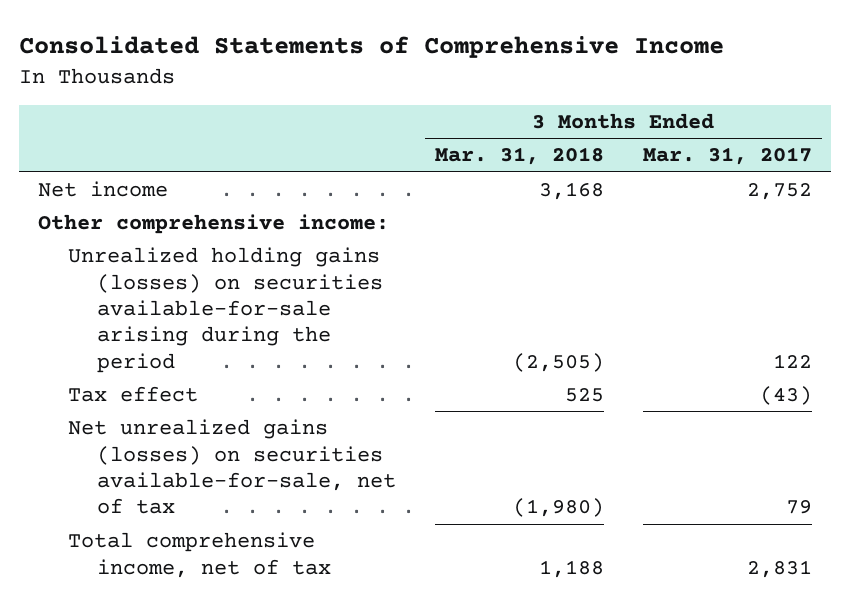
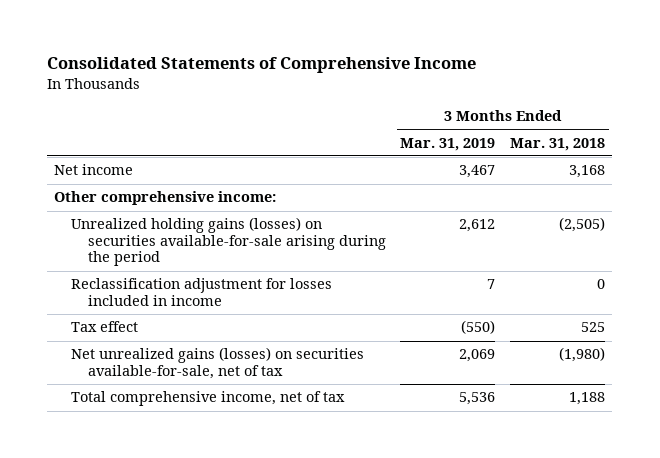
[642,147,812,166] Mar. 31, 2017 -> none
none -> [400,137,496,151] Mar. 31, 2019
none -> [71,278,333,306] Reclassification adjustment for losses included in income

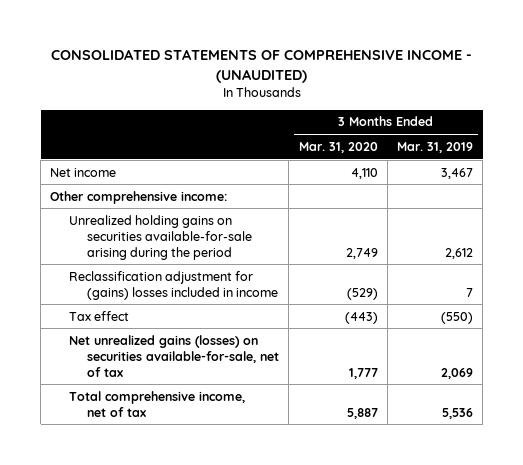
[47,57,477,74] Consolidated Statements of Comprehensive Income -> [50,49,472,83] CONSOLIDATED STATEMENTS OF COMPREHENSIVE INCOME - (UNAUDITED)
[510,137,606,151] Mar. 31, 2018 -> none
none -> [298,141,378,153] Mar. 31, 2020
[71,217,386,267] Unrealized holding gains (losses) on securities available-for-sale arising during the period -> [68,214,253,260] Unrealized holding gains on securities available-for-sale arising during the period
[71,278,333,306] Reclassification adjustment for losses included in income -> [68,270,279,300] Reclassification adjustment for (gains) losses included in income

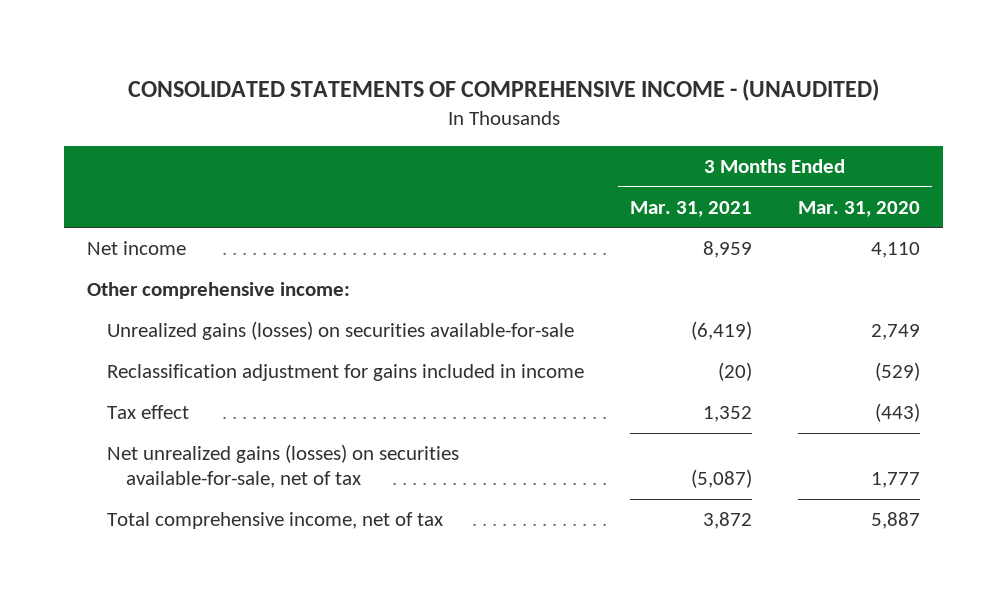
[396,141,473,153] Mar. 31, 2019 -> none
none -> [630,200,753,217] Mar. 31, 2021
[68,214,253,260] Unrealized holding gains on securities available-for-sale arising during the period -> [106,321,574,341] Unrealized gains (losses) on securities available-for-sale
[68,270,279,300] Reclassification adjustment for (gains) losses included in income -> [106,364,584,382] Reclassification adjustment for gains included in income

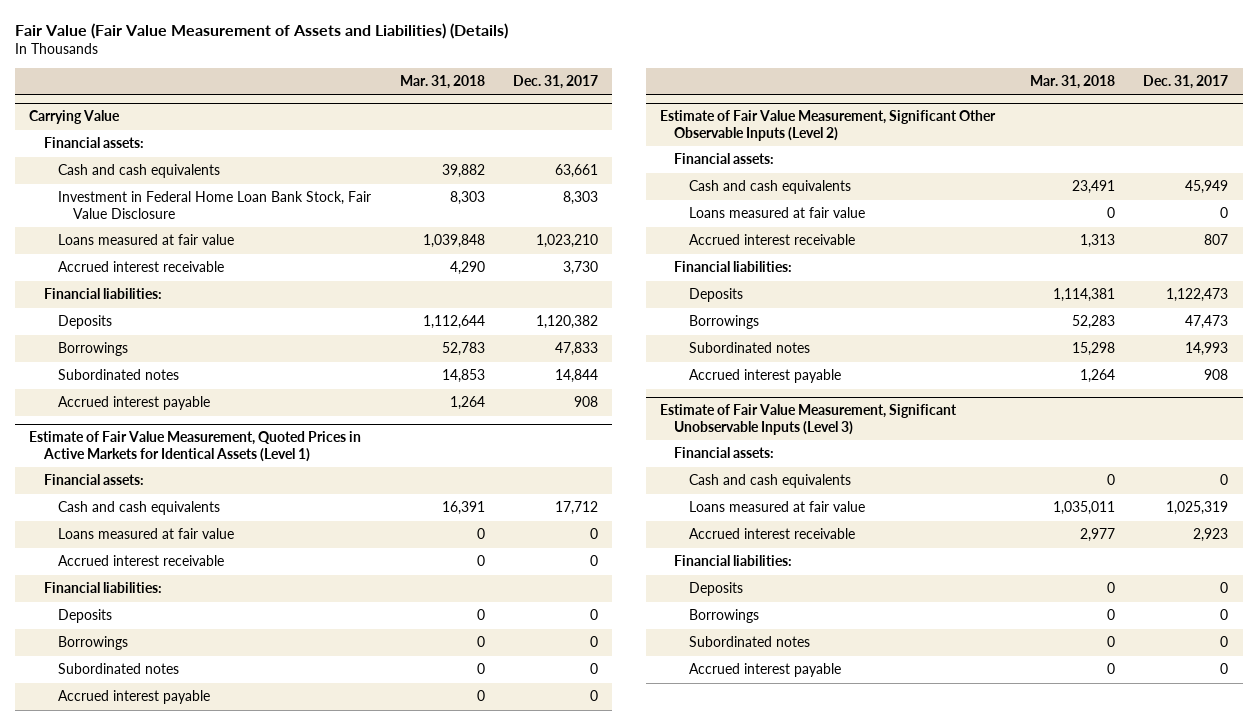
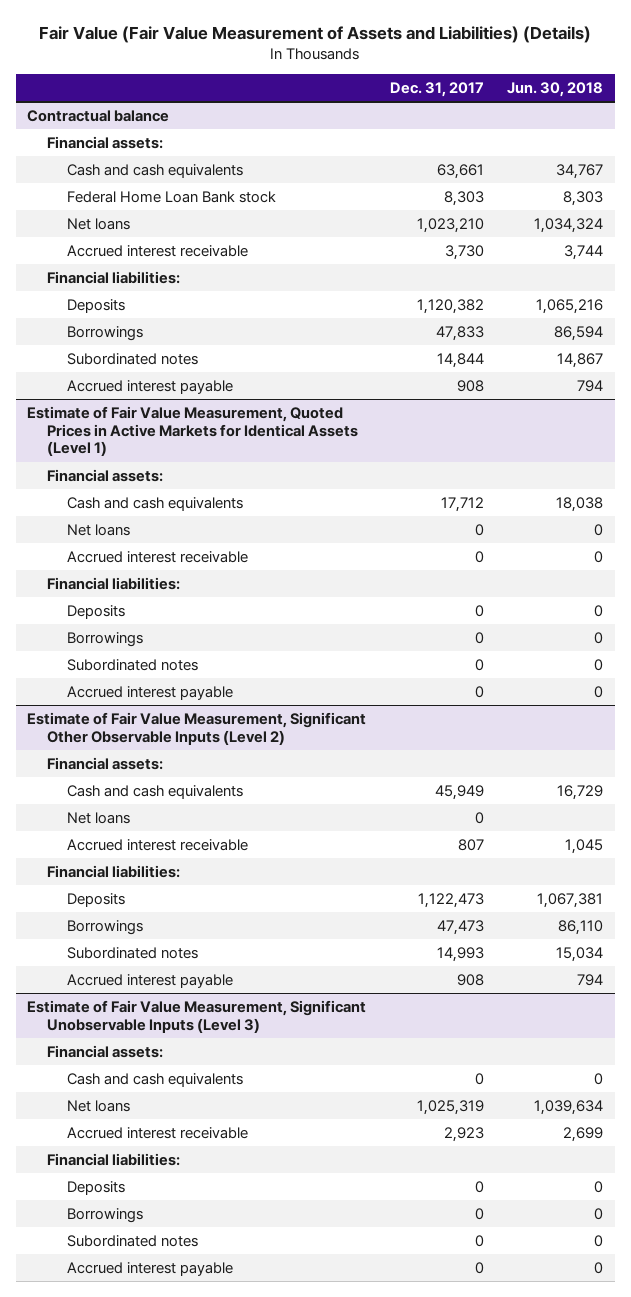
[399,74,485,89] Mar. 31, 2018 -> none
none -> [507,81,604,97] Jun. 30, 2018
[28,110,120,125] Carrying Value -> [27,109,170,122] Contractual balance
[58,191,372,219] Investment in Federal Home Loan Bank Stock, Fair Value Disclosure -> [66,190,276,203] Federal Home Loan Bank stock
[58,234,235,246] Loans measured at fair value -> [66,217,130,230] Net loans
[58,528,235,540] Loans measured at fair value -> [66,523,130,536] Net loans
[689,207,866,219] Loans measured at fair value -> [66,811,130,824] Net loans
[689,501,866,513] Loans measured at fair value -> [66,1099,130,1112] Net loans

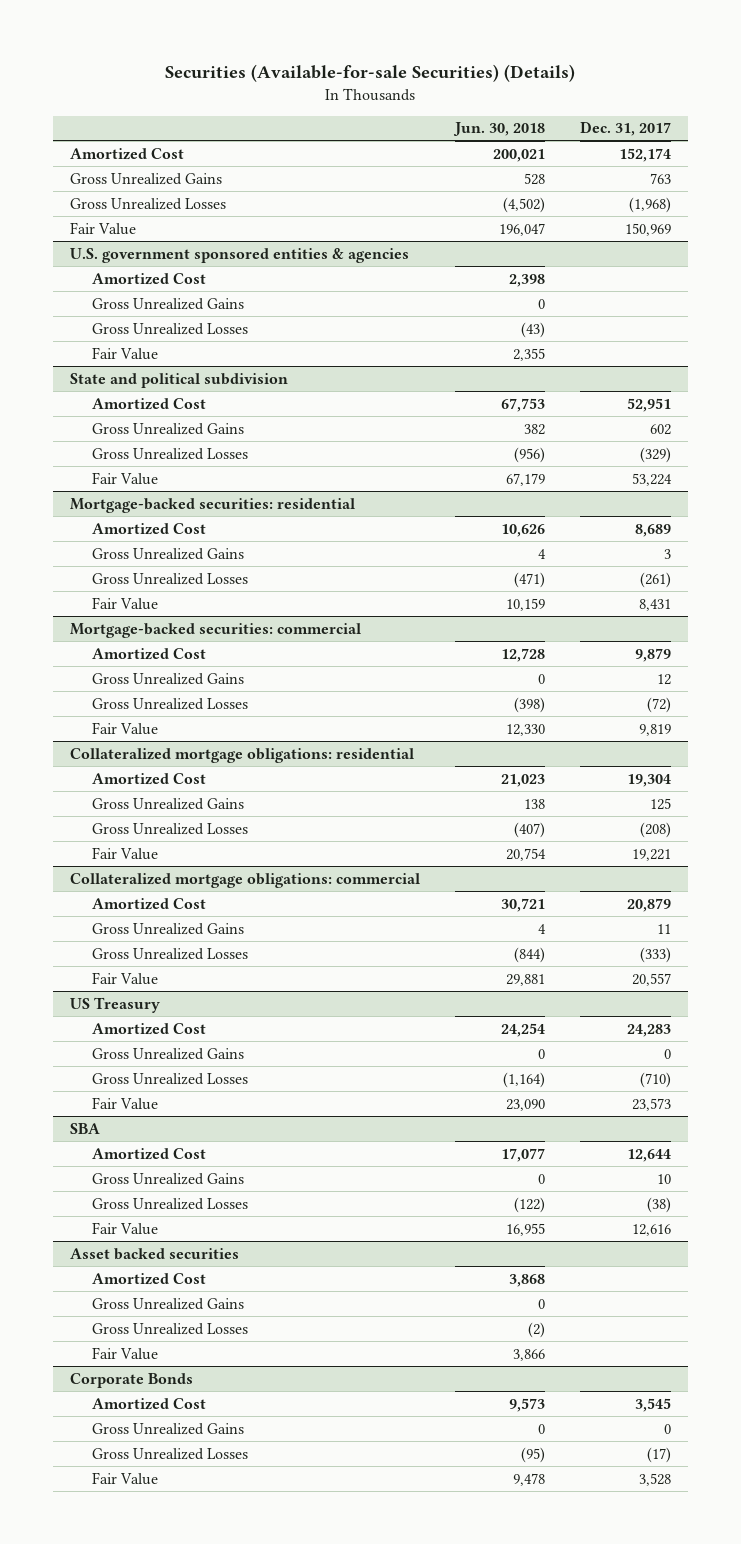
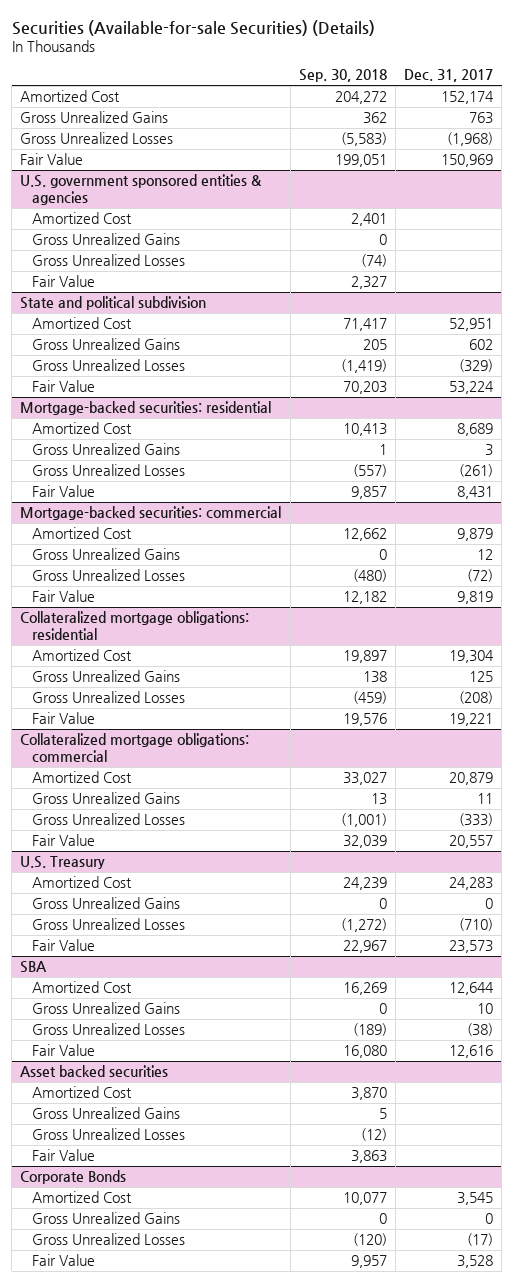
[452,122,545,137] Jun. 30, 2018 -> none
none -> [298,69,387,83] Sep. 30, 2018
[70,996,161,1013] US Treasury -> [20,856,106,870] U.S. Treasury

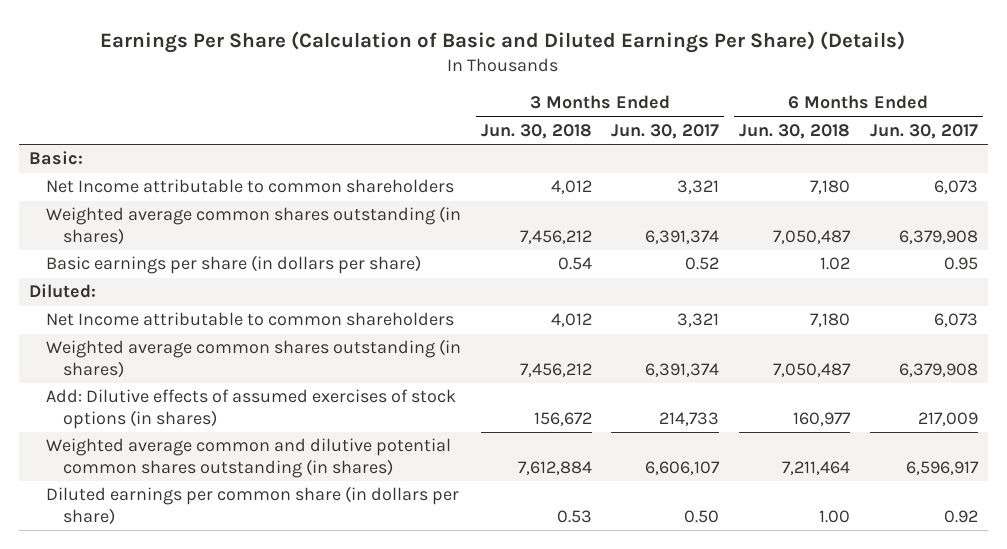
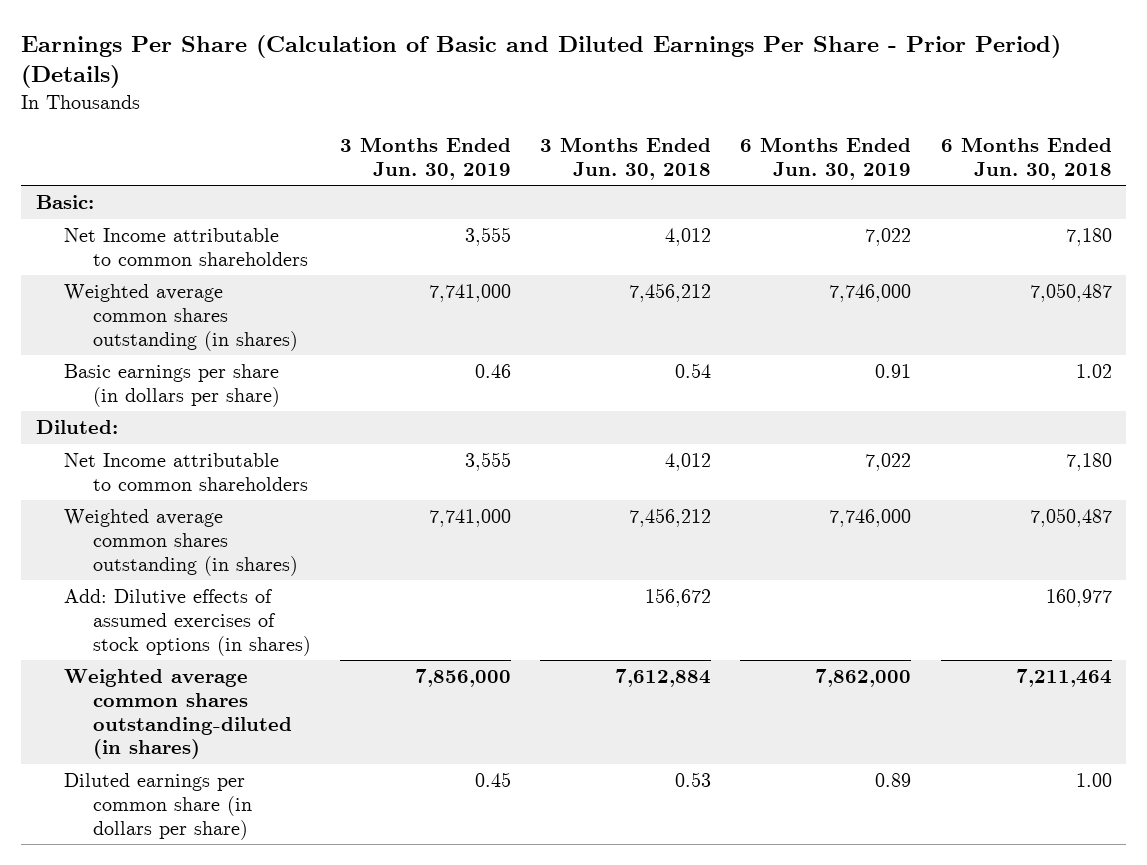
[100,30,906,53] Earnings Per Share (Calculation of Basic and Diluted Earnings Per Share) (Details) -> [21,34,1062,89] Earnings Per Share (Calculation of Basic and Diluted Earnings Per Share - Prior Period) (Details)
[611,123,720,139] Jun. 30, 2017 -> none
[869,123,978,139] Jun. 30, 2017 -> none
none -> [339,136,511,180] 3 Months Ended Jun. 30, 2019
none -> [740,136,912,180] 6 Months Ended Jun. 30, 2019
[45,438,451,478] Weighted average common and dilutive potential common shares outstanding (in shares) -> [64,669,292,760] Weighted average common shares outstanding-diluted (in shares)

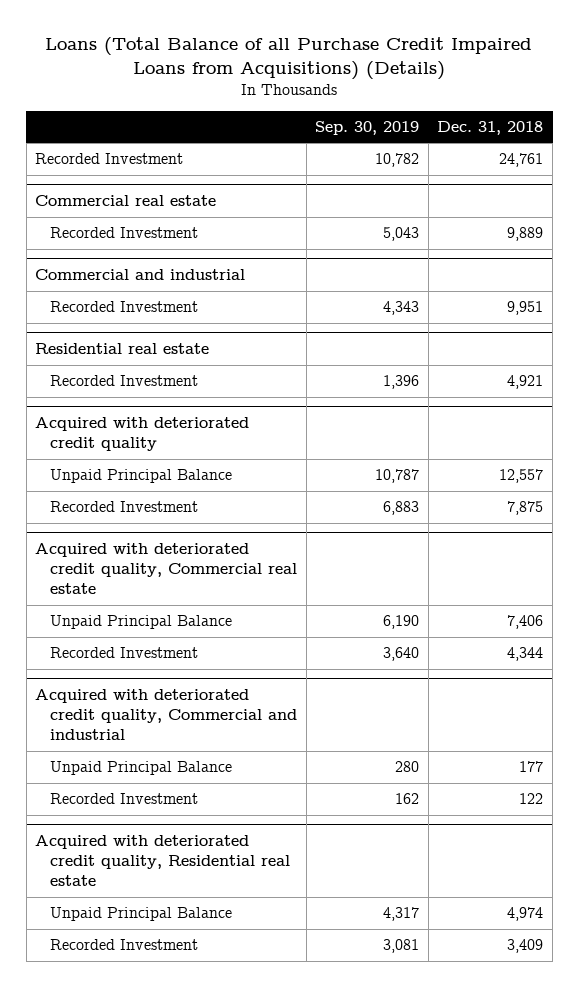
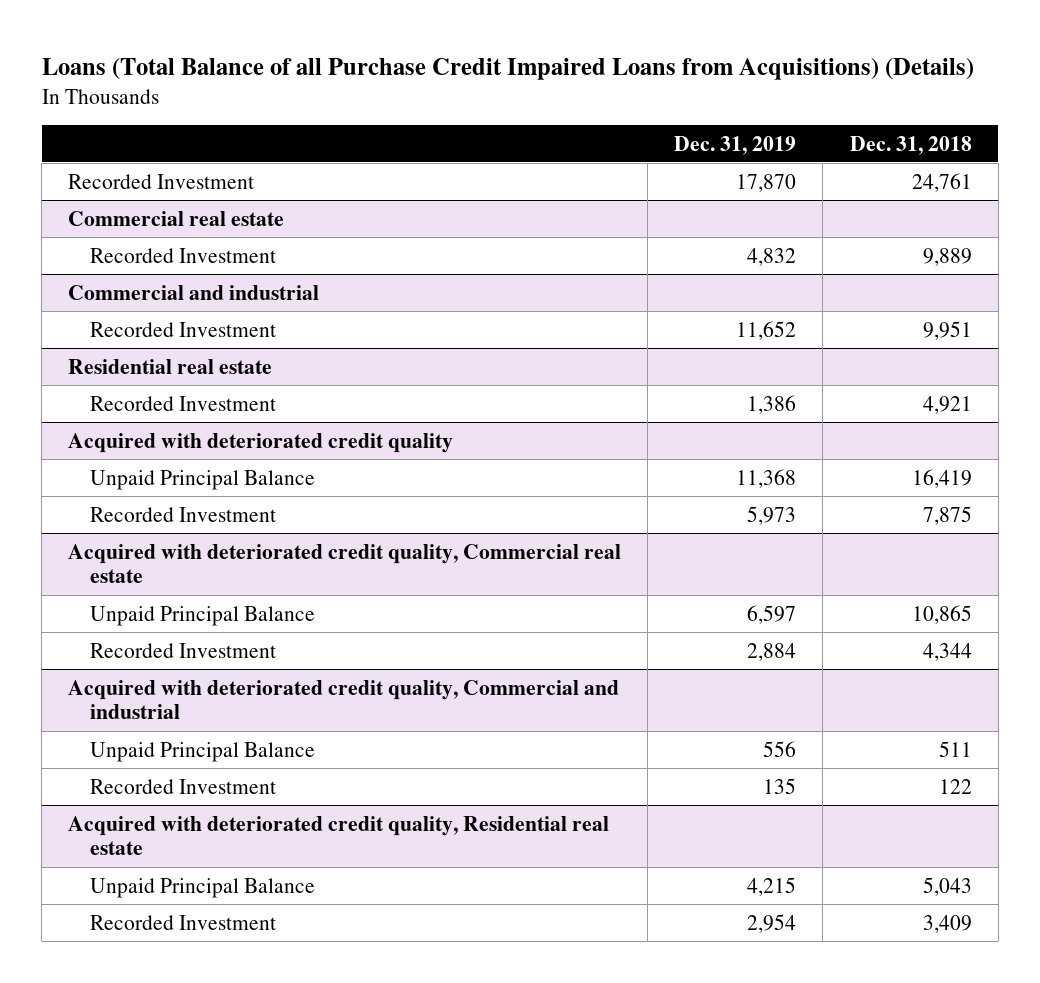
[315,120,420,135] Sep. 30, 2019 -> none
none -> [674,135,797,155] Dec. 31, 2019
[499,469,544,484] 12,557 -> [911,468,972,488] 16,419
[507,615,544,630] 7,406 -> [911,604,972,624] 10,865
[519,761,544,773] 177 -> [938,740,972,757] 511
[507,907,544,922] 4,974 -> [922,876,972,896] 5,043

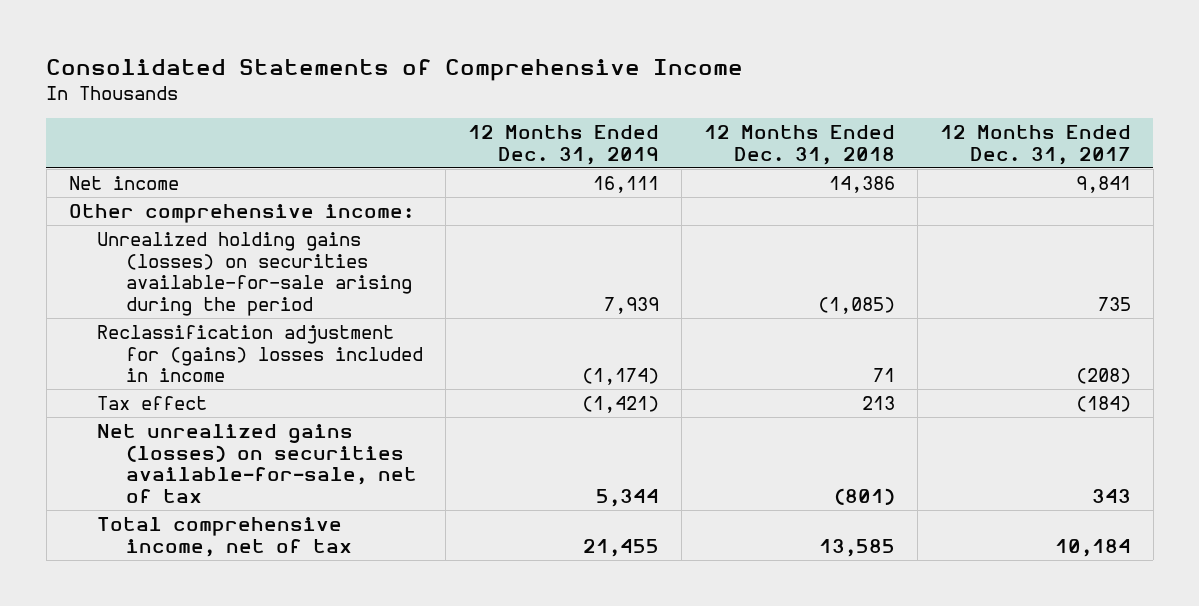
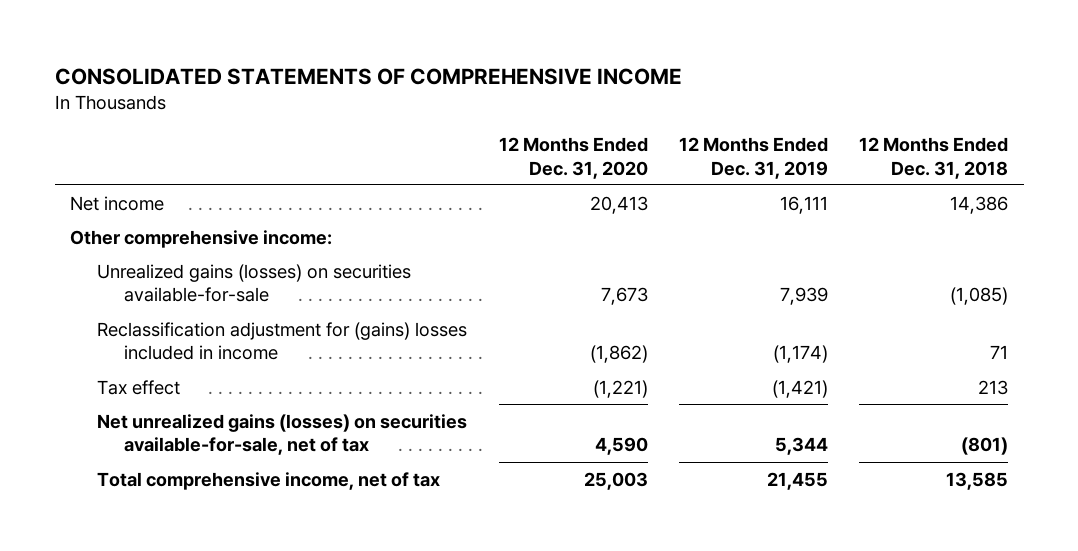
[46,58,744,81] Consolidated Statements of Comprehensive Income -> [54,67,682,85] CONSOLIDATED STATEMENTS OF COMPREHENSIVE INCOME
[939,125,1131,166] 12 Months Ended Dec. 31, 2017 -> none
none -> [498,136,648,179] 12 Months Ended Dec. 31, 2020
[97,232,412,316] Unrealized holding gains (losses) on securities available-for-sale arising during the period -> [97,263,412,303] Unrealized gains (losses) on securities available-for-sale

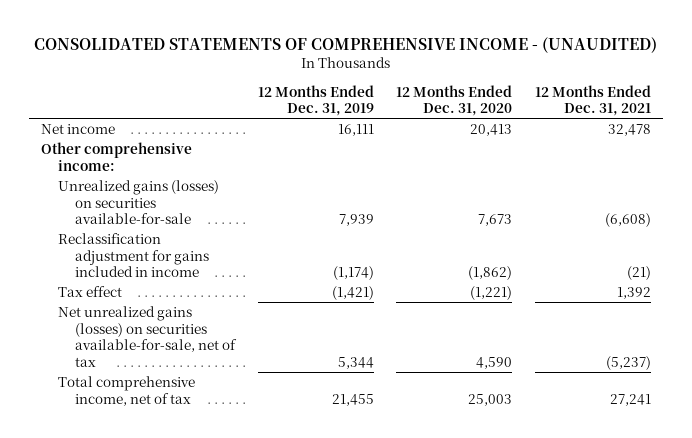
[54,67,682,85] CONSOLIDATED STATEMENTS OF COMPREHENSIVE INCOME -> [33,37,657,54] CONSOLIDATED STATEMENTS OF COMPREHENSIVE INCOME - (UNAUDITED)
[858,136,1008,179] 12 Months Ended Dec. 31, 2018 -> none
none -> [535,84,652,117] 12 Months Ended Dec. 31, 2021
[97,321,468,361] Reclassification adjustment for (gains) losses included in income -> [57,233,209,278] Reclassification adjustment for gains included in income

